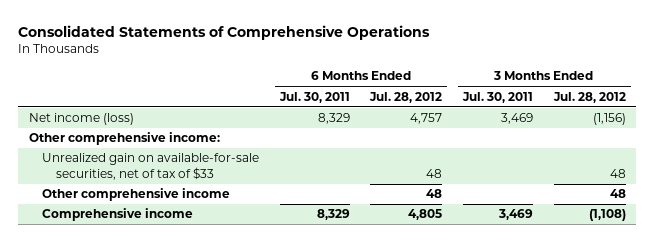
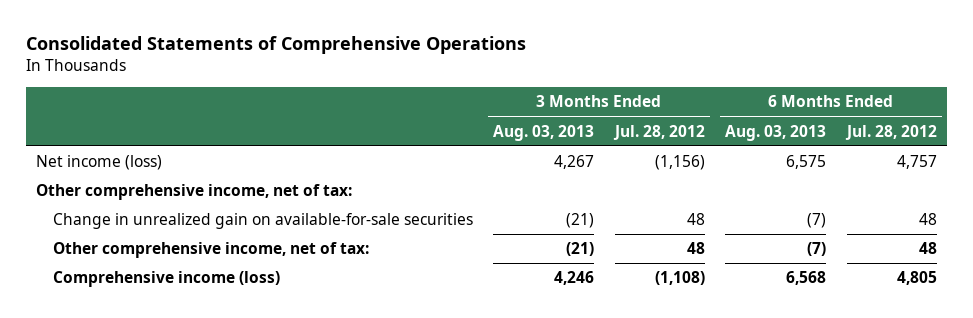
[278,91,350,103] Jul. 30, 2011 -> none
[461,91,533,103] Jul. 30, 2011 -> none
none -> [493,124,595,141] Aug. 03, 2013
none -> [725,124,827,141] Aug. 03, 2013
[28,132,220,146] Other comprehensive income: -> [36,184,353,201] Other comprehensive income, net of tax:
[42,153,260,180] Unrealized gain on available-for-sale securities, net of tax of $33 -> [52,213,473,230] Change in unrealized gain on available-for-sale securities
[42,188,231,202] Other comprehensive income -> [52,242,369,259] Other comprehensive income, net of tax:
[42,208,194,222] Comprehensive income -> [52,271,280,288] Comprehensive income (loss)

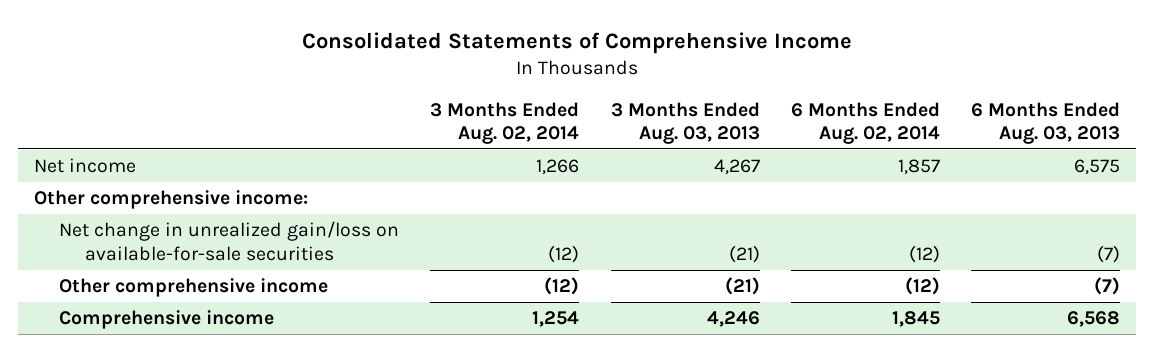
[26,36,527,55] Consolidated Statements of Comprehensive Operations -> [302,31,853,54] Consolidated Statements of Comprehensive Income
[612,124,705,140] Jul. 28, 2012 -> none
[844,124,937,140] Jul. 28, 2012 -> none
none -> [430,101,580,145] 3 Months Ended Aug. 02, 2014
none -> [791,101,941,145] 6 Months Ended Aug. 02, 2014
[36,155,163,171] Net income (loss) -> [33,158,136,174] Net income
[36,184,353,201] Other comprehensive income, net of tax: -> [33,190,308,210] Other comprehensive income:
[52,213,473,230] Change in unrealized gain on available-for-sale securities -> [59,221,400,261] Net change in unrealized gain/loss on available-for-sale securities
[52,242,369,259] Other comprehensive income, net of tax: -> [59,278,329,298] Other comprehensive income
[52,271,280,288] Comprehensive income (loss) -> [59,310,275,330] Comprehensive income

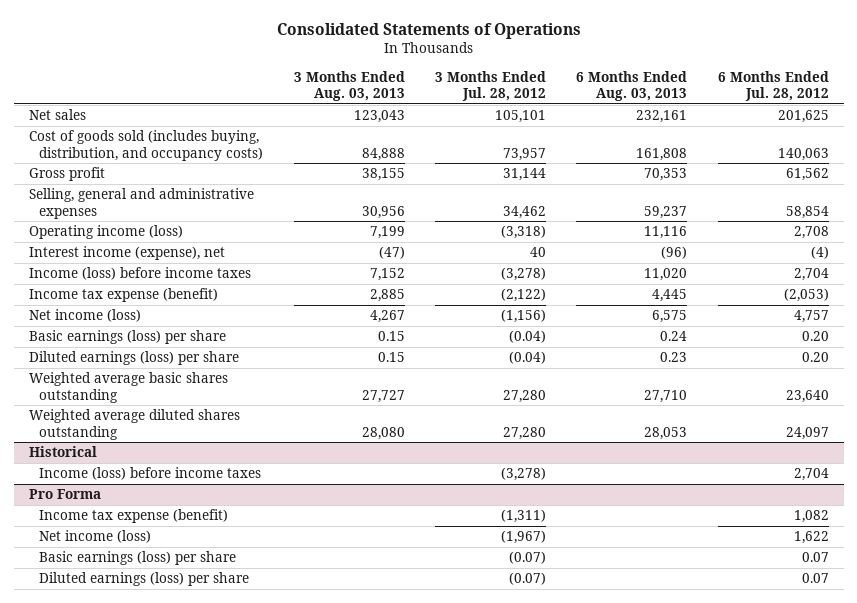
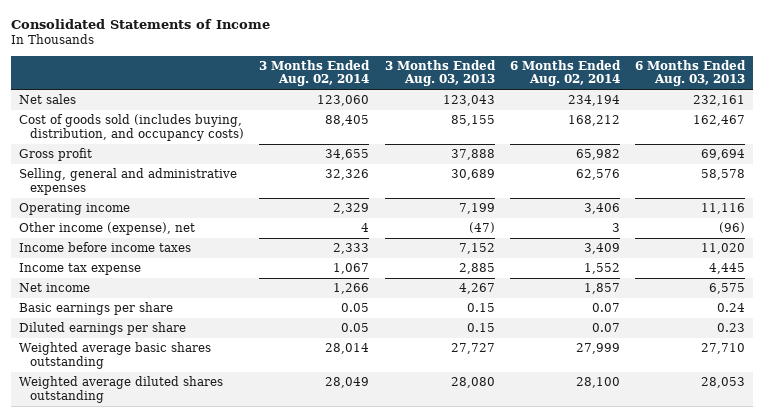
[276,22,581,39] Consolidated Statements of Operations -> [11,18,271,29] Consolidated Statements of Income
[434,70,546,102] 3 Months Ended Jul. 28, 2012 -> none
[717,70,829,102] 6 Months Ended Jul. 28, 2012 -> none
none -> [259,59,371,87] 3 Months Ended Aug. 02, 2014
none -> [509,59,621,87] 6 Months Ended Aug. 02, 2014
[361,147,405,161] 84,888 -> [450,115,495,127] 85,155
[636,147,688,161] 161,808 -> [693,115,746,127] 162,467
[361,168,405,182] 38,155 -> [450,149,495,161] 37,888
[644,168,688,182] 70,353 -> [701,149,746,161] 69,694
[361,205,405,219] 30,956 -> [450,169,495,181] 30,689
[644,205,688,219] 59,237 -> [701,169,746,181] 58,578
[28,225,183,240] Operating income (loss) -> [18,203,130,216] Operating income
[28,246,225,261] Interest income (expense), net -> [18,222,195,236] Other income (expense), net
[28,267,251,281] Income (loss) before income taxes -> [18,242,191,253] Income before income taxes
[28,288,218,303] Income tax expense (benefit) -> [18,263,141,276] Income tax expense
[28,309,141,323] Net income (loss) -> [18,283,90,293] Net income
[28,330,226,345] Basic earnings (loss) per share -> [18,302,173,316] Basic earnings per share
[28,351,239,366] Diluted earnings (loss) per share -> [18,322,186,336] Diluted earnings per share
[28,446,97,458] Historical -> none
[39,467,262,481] Income (loss) before income taxes -> none
[28,489,101,500] Pro Forma -> none
[39,509,229,524] Income tax expense (benefit) -> none
[39,530,152,544] Net income (loss) -> none
[39,551,237,566] Basic earnings (loss) per share -> none
[39,572,250,587] Diluted earnings (loss) per share -> none

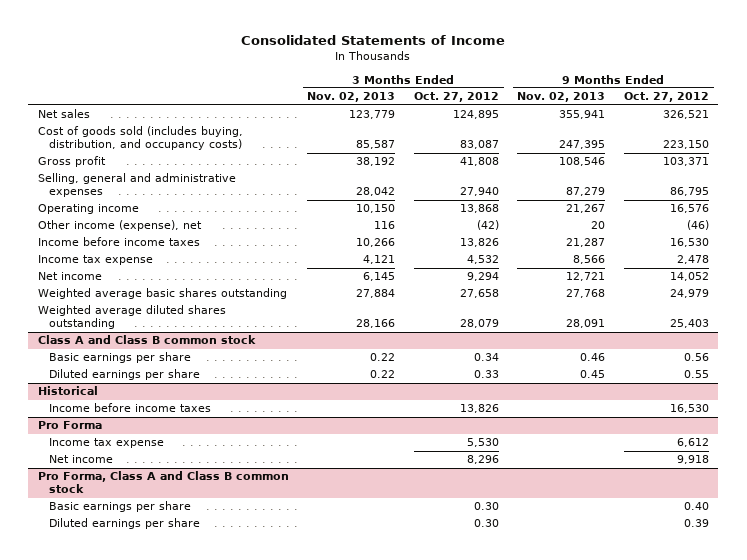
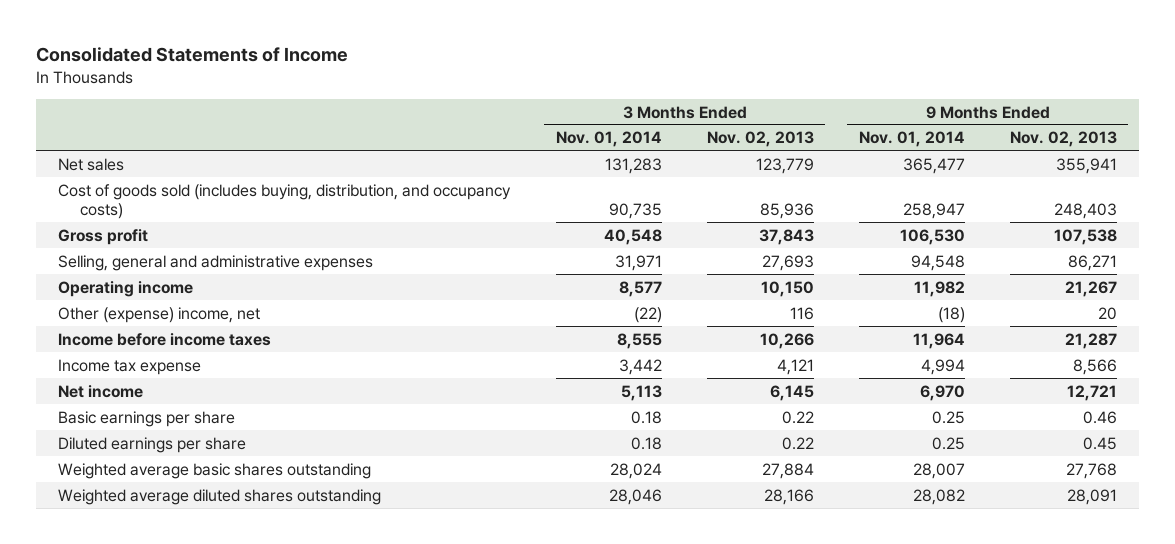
[413,92,499,103] Oct. 27, 2012 -> none
[624,92,710,103] Oct. 27, 2012 -> none
none -> [555,131,662,148] Nov. 01, 2014
none -> [858,131,965,148] Nov. 01, 2014
[356,140,396,150] 85,587 -> [759,203,814,220] 85,936
[559,140,606,150] 247,395 -> [1053,203,1117,220] 248,403
[356,157,396,167] 38,192 -> [758,228,814,245] 37,843
[559,157,606,167] 108,546 -> [1053,228,1117,245] 107,538
[356,187,396,197] 28,042 -> [761,254,814,271] 27,693
[566,187,606,197] 87,279 -> [1067,254,1117,271] 86,271
[37,220,202,232] Other income (expense), net -> [58,306,261,323] Other (expense) income, net
[37,335,256,345] Class A and Class B common stock -> none
[37,386,98,396] Historical -> none
[48,403,211,413] Income before income taxes -> none
[37,421,102,430] Pro Forma -> none
[48,438,164,449] Income tax expense -> none
[48,455,113,464] Net income -> none
[37,471,289,494] Pro Forma, Class A and Class B common stock -> none
[48,501,191,513] Basic earnings per share -> none
[48,518,200,530] Diluted earnings per share -> none
[37,288,287,300] Weighted average basic shares outstanding -> [58,462,372,479] Weighted average basic shares outstanding
[37,305,226,330] Weighted average diluted shares outstanding -> [58,488,382,505] Weighted average diluted shares outstanding

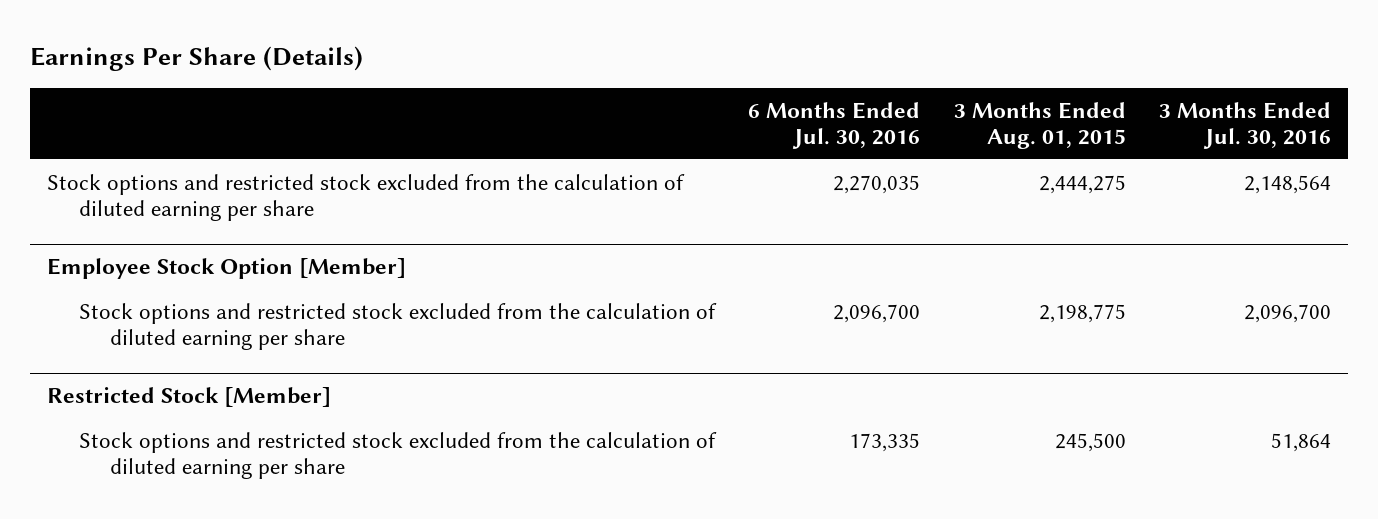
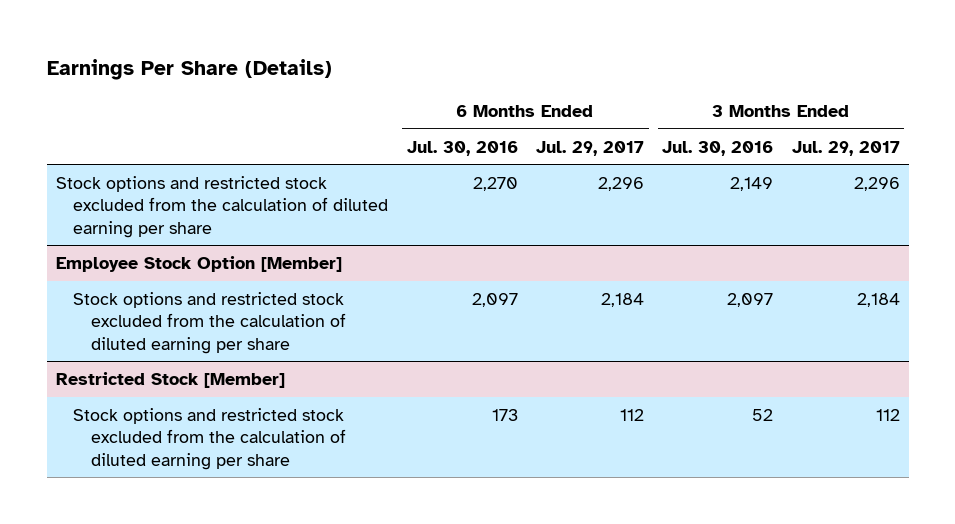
[953,101,1126,150] 3 Months Ended Aug. 01, 2015 -> none
none -> [535,140,644,156] Jul. 29, 2017
none -> [791,140,900,156] Jul. 29, 2017
[833,174,921,194] 2,270,035 -> [472,176,518,191] 2,270
[1244,174,1332,194] 2,148,564 -> [730,176,774,191] 2,149
[833,303,921,323] 2,096,700 -> [471,292,518,307] 2,097
[1244,303,1332,323] 2,096,700 -> [727,292,774,307] 2,097
[849,432,921,452] 173,335 -> [491,408,518,421] 173
[1271,432,1332,452] 51,864 -> [752,408,774,421] 52

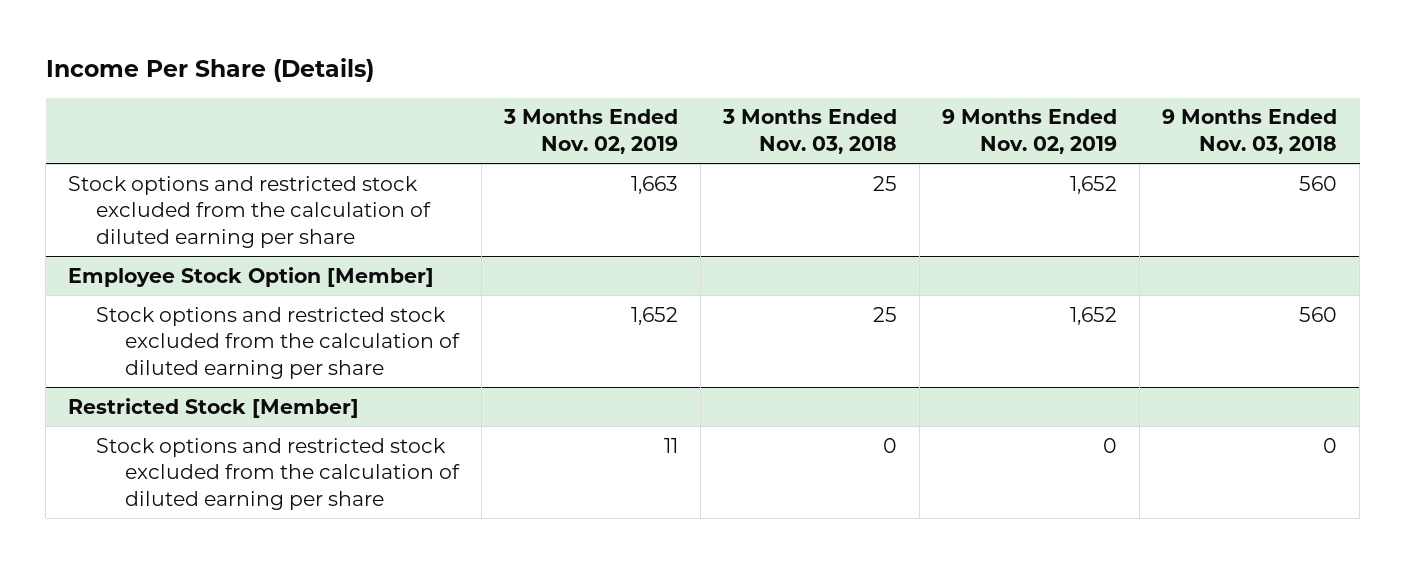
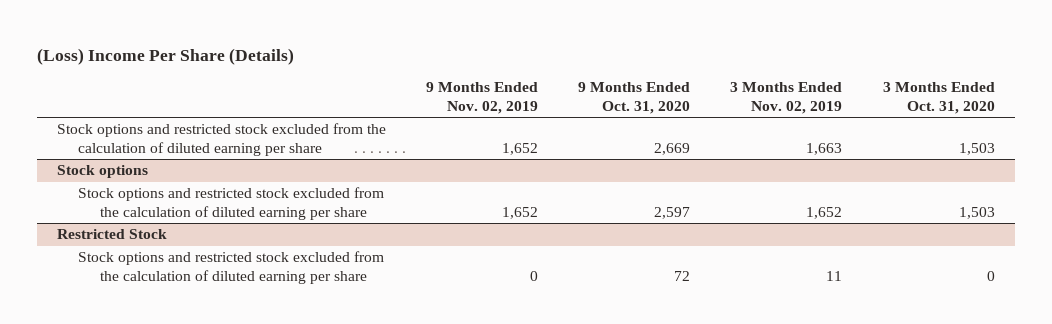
[45,58,374,83] Income Per Share (Details) -> [36,47,294,65] (Loss) Income Per Share (Details)
[721,109,897,154] 3 Months Ended Nov. 03, 2018 -> none
[1162,109,1338,154] 9 Months Ended Nov. 03, 2018 -> none
none -> [578,82,691,114] 9 Months Ended Oct. 31, 2020
none -> [882,82,995,114] 3 Months Ended Oct. 31, 2020
[68,266,435,287] Employee Stock Option [Member] -> [57,165,149,179] Stock options
[68,397,360,418] Restricted Stock [Member] -> [57,229,168,240] Restricted Stock

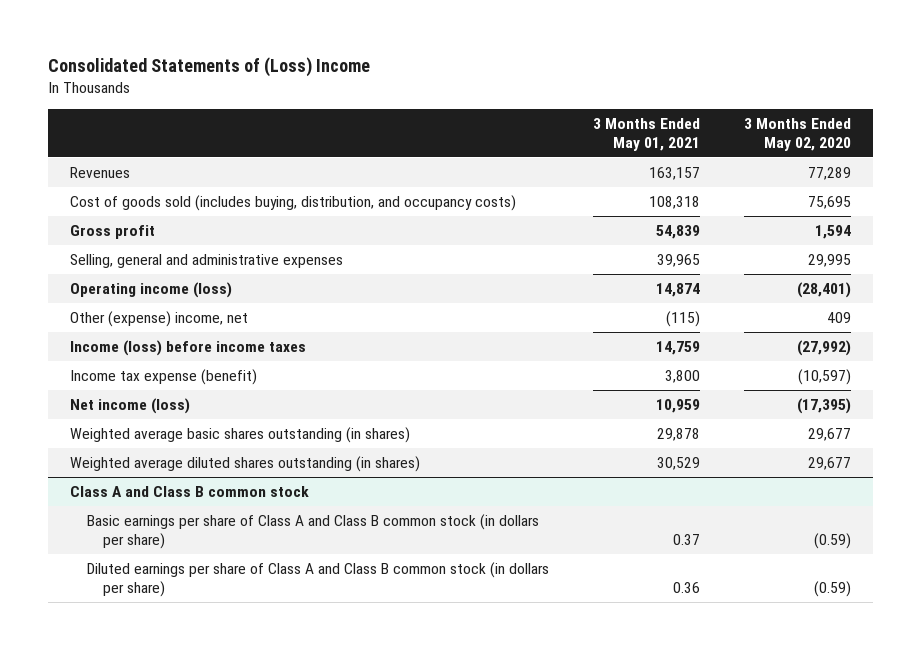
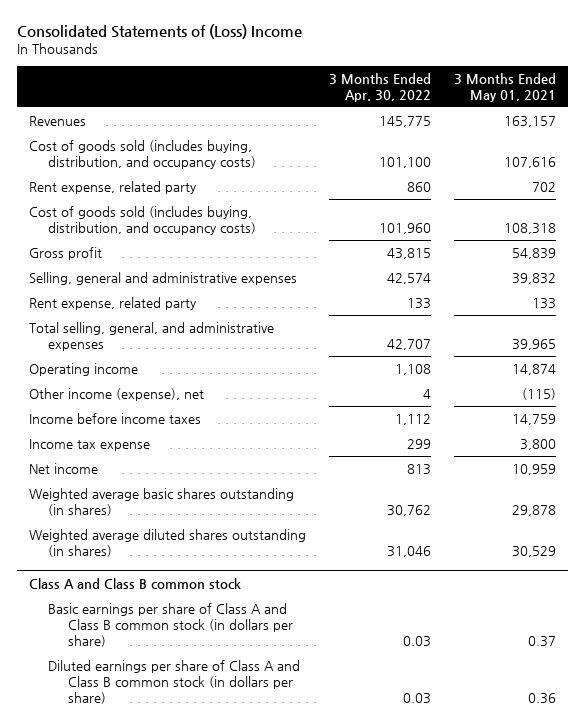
[744,117,852,151] 3 Months Ended May 02, 2020 -> none
none -> [328,72,431,102] 3 Months Ended Apr. 30, 2022
none -> [28,139,257,169] Cost of goods sold (includes buying, distribution, and occupancy costs)
none -> [28,180,196,194] Rent expense, related party
[656,254,700,268] 39,965 -> [512,272,557,284] 39,832
none -> [28,296,196,310] Rent expense, related party
none -> [28,321,274,351] Total selling, general, and administrative expenses
[70,282,233,299] Operating income (loss) -> [28,362,138,376] Operating income
[70,311,249,328] Other (expense) income, net -> [28,387,204,401] Other income (expense), net
[70,340,307,357] Income (loss) before income taxes -> [28,412,201,424] Income before income taxes
[70,369,258,386] Income tax expense (benefit) -> [28,438,150,451] Income tax expense
[70,398,191,415] Net income (loss) -> [28,462,98,474] Net income

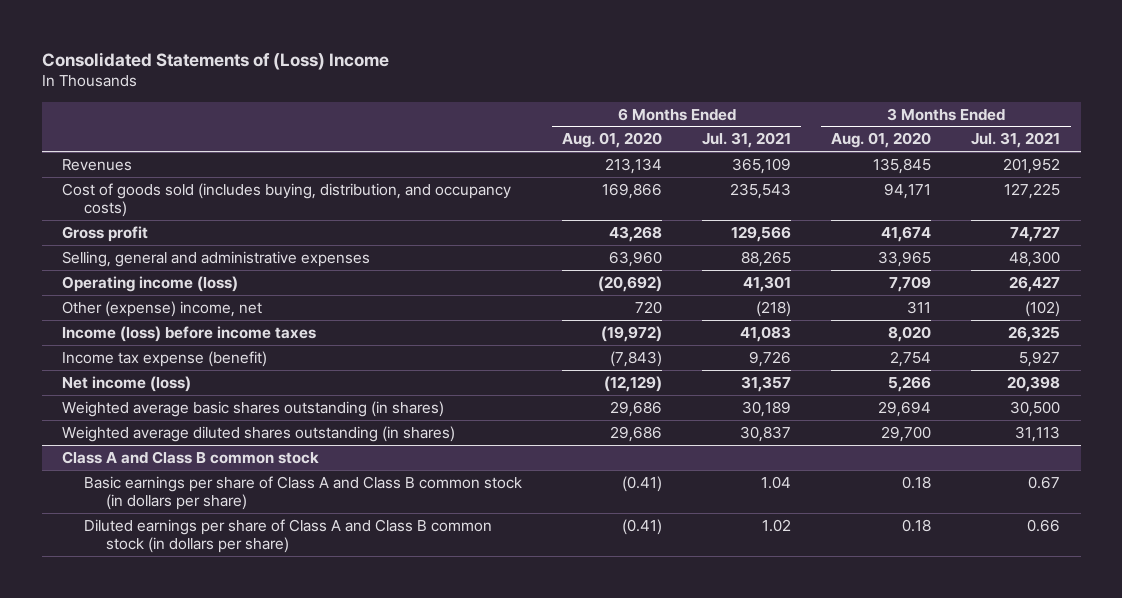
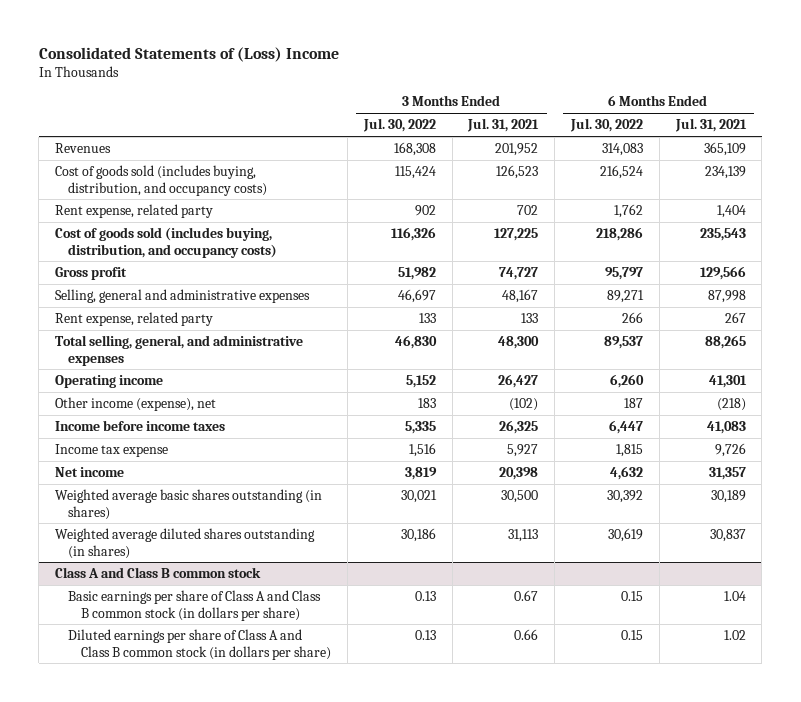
[562,132,663,149] Aug. 01, 2020 -> none
[831,132,932,149] Aug. 01, 2020 -> none
none -> [362,118,436,133] Jul. 30, 2022
none -> [569,118,643,133] Jul. 30, 2022
none -> [55,164,268,196] Cost of goods sold (includes buying, distribution, and occupancy costs)
none -> [55,203,214,218] Rent expense, related party
[741,250,792,267] 88,265 -> [707,289,746,303] 87,998
[1009,250,1061,267] 48,300 -> [502,288,539,303] 48,167
none -> [55,311,214,326] Rent expense, related party
none -> [55,334,304,366] Total selling, general, and administrative expenses
[61,275,238,292] Operating income (loss) -> [55,374,164,388] Operating income
[61,300,262,317] Other (expense) income, net -> [55,396,217,411] Other income (expense), net
[61,325,316,342] Income (loss) before income taxes -> [55,419,226,431] Income before income taxes
[61,350,267,367] Income tax expense (benefit) -> [55,443,169,457] Income tax expense
[61,375,191,392] Net income (loss) -> [55,466,125,477] Net income

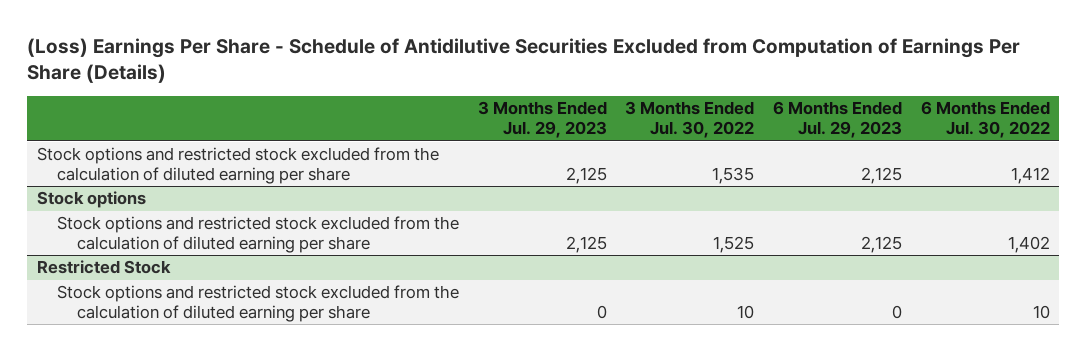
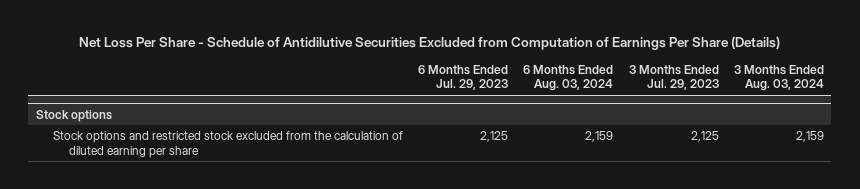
[27,38,1021,84] (Loss) Earnings Per Share - Schedule of Antidilutive Securities Excluded from Computation of Earnings Per Share (Details) -> [78,35,780,50] Net Loss Per Share - Schedule of Antidilutive Securities Excluded from Computation of Earnings Per Share (Details)
[625,101,755,139] 3 Months Ended Jul. 30, 2022 -> none
[920,101,1050,139] 6 Months Ended Jul. 30, 2022 -> none
none -> [523,64,614,92] 6 Months Ended Aug. 03, 2024
none -> [733,64,824,92] 3 Months Ended Aug. 03, 2024
[36,147,439,185] Stock options and restricted stock excluded from the calculation of diluted earning per share -> none
[36,260,171,275] Restricted Stock -> none
[56,285,459,323] Stock options and restricted stock excluded from the calculation of diluted earning per share -> none

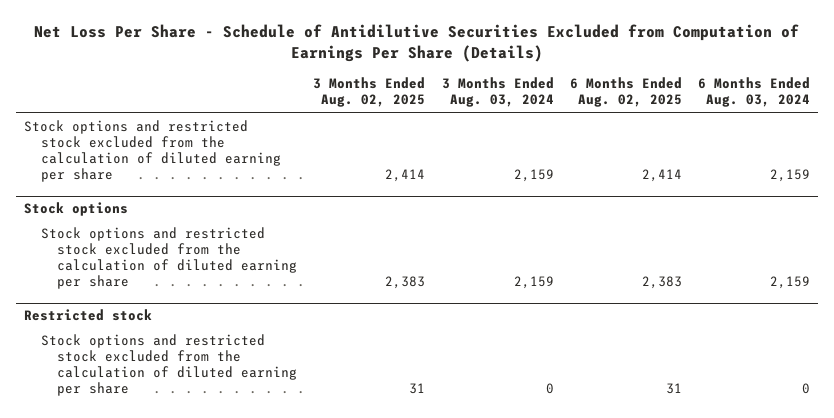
[417,64,508,91] 6 Months Ended Jul. 29, 2023 -> none
[628,64,719,91] 3 Months Ended Jul. 29, 2023 -> none
none -> [313,77,426,108] 3 Months Ended Aug. 02, 2025
none -> [569,77,682,108] 6 Months Ended Aug. 02, 2025
none -> [24,120,281,183] Stock options and restricted stock excluded from the calculation of diluted earning per share
none -> [24,309,153,322] Restricted stock
none -> [40,334,298,397] Stock options and restricted stock excluded from the calculation of diluted earning per share

